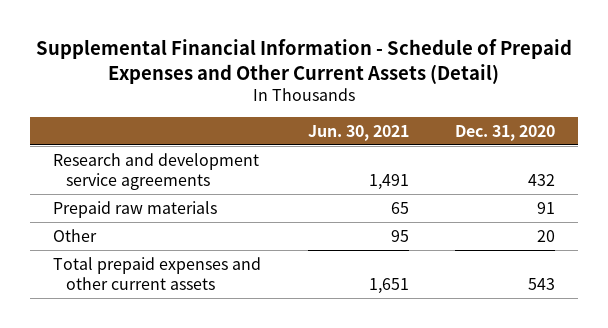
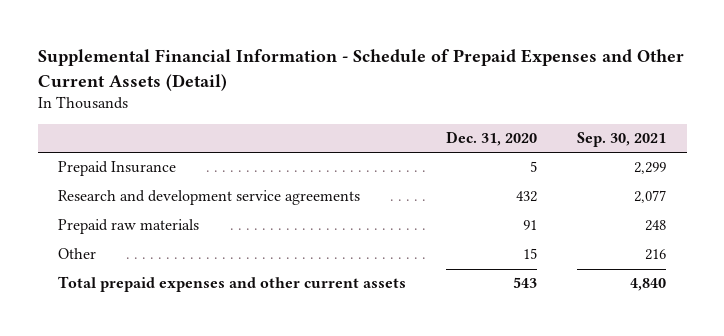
[307,124,409,141] Jun. 30, 2021 -> none
none -> [577,132,667,148] Sep. 30, 2021
none -> [57,161,176,177] Prepaid Insurance
[537,229,556,242] 20 -> [523,248,538,260] 15

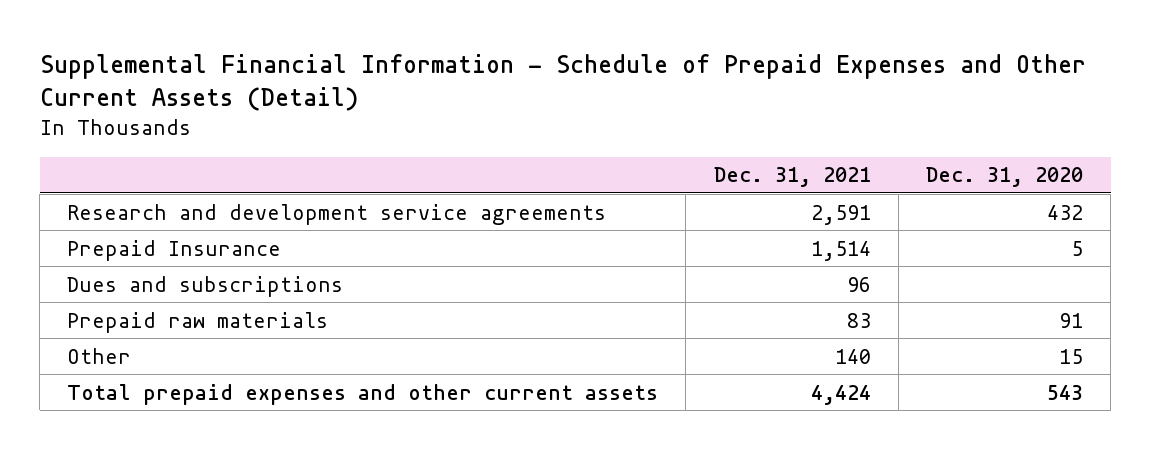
[577,132,667,148] Sep. 30, 2021 -> none
none -> [713,167,871,188] Dec. 31, 2021
[57,161,176,177] Prepaid Insurance -> [67,239,282,261] Prepaid Insurance
none -> [67,275,344,297] Dues and subscriptions

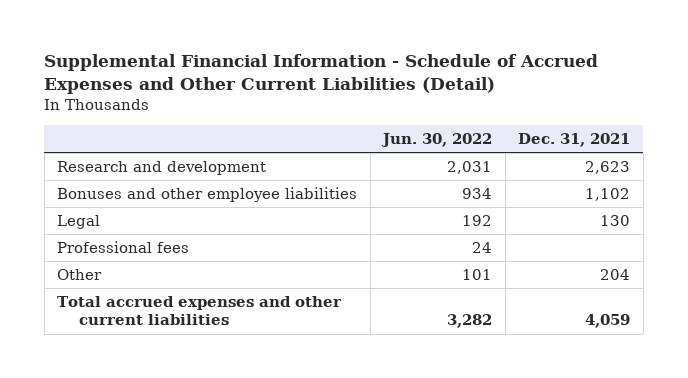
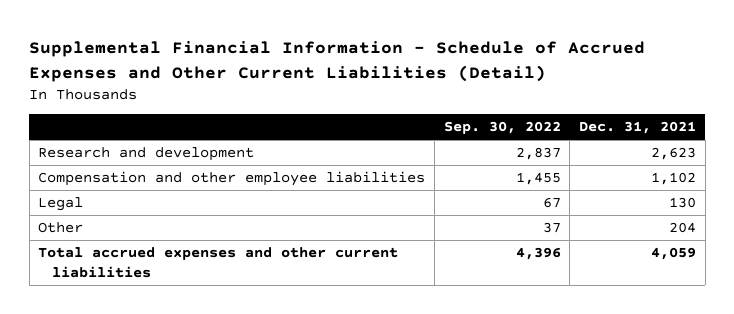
[381,132,493,147] Jun. 30, 2022 -> none
none -> [443,121,561,135] Sep. 30, 2022
[57,186,358,202] Bonuses and other employee liabilities -> [38,170,426,186] Compensation and other employee liabilities
[57,240,190,253] Professional fees -> none

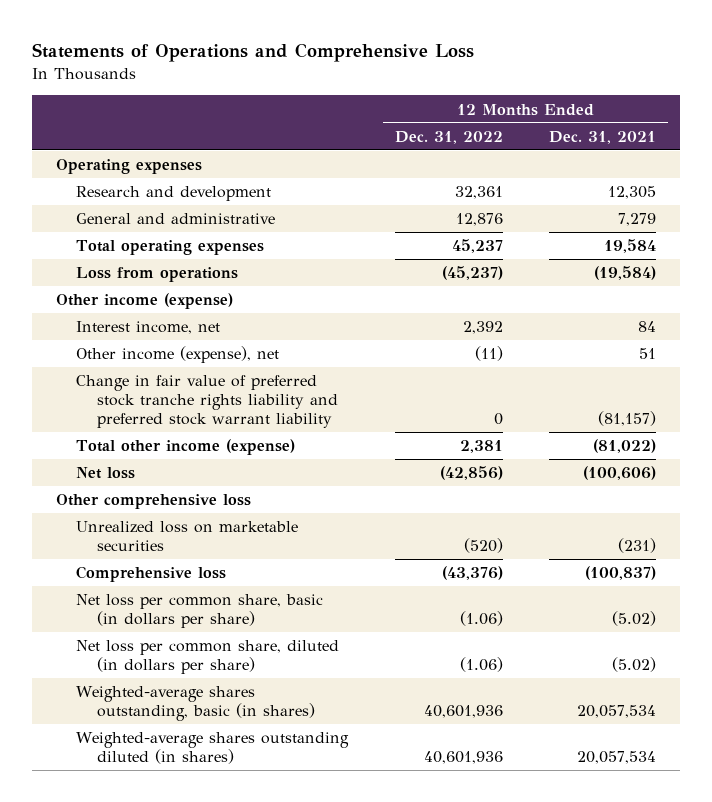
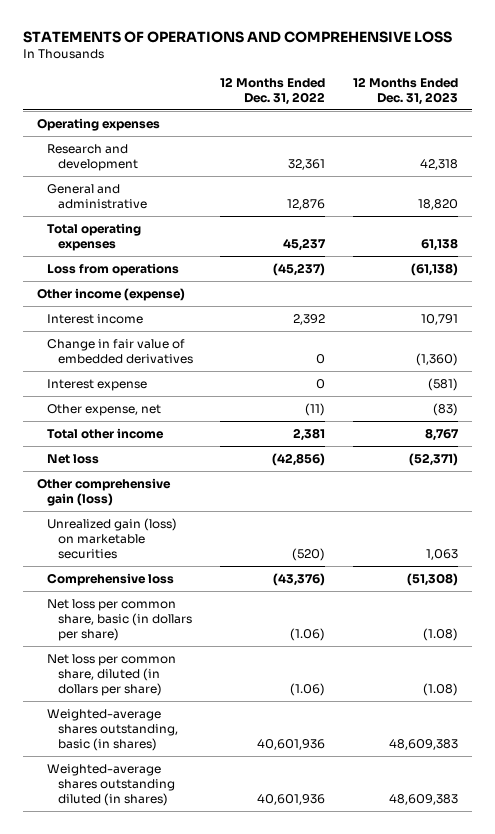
[32,43,475,63] Statements of Operations and Comprehensive Loss -> [23,30,453,43] STATEMENTS OF OPERATIONS AND COMPREHENSIVE LOSS
[549,130,657,144] Dec. 31, 2021 -> none
none -> [353,76,459,105] 12 Months Ended Dec. 31, 2023
[76,375,338,428] Change in fair value of preferred stock tranche rights liability and preferred stock warrant liability -> none
[76,321,221,335] Interest income, net -> [47,313,144,324] Interest income
none -> [47,338,193,364] Change in fair value of embedded derivatives
none -> [47,378,148,391] Interest expense
[76,346,280,364] Other income (expense), net -> [47,403,162,416] Other expense, net
[76,439,296,456] Total other income (expense) -> [47,427,165,439] Total other income
[55,494,251,510] Other comprehensive loss -> [36,477,171,506] Other comprehensive gain (loss)
[76,521,299,551] Unrealized loss on marketable securities -> [47,517,178,560] Unrealized gain (loss) on marketable securities

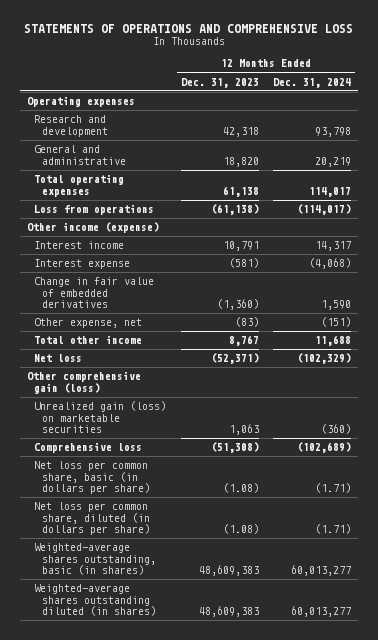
[220,76,326,105] 12 Months Ended Dec. 31, 2022 -> none
none -> [272,77,351,88] Dec. 31, 2024
[47,338,193,364] Change in fair value of embedded derivatives -> [34,277,155,309] Change in fair value of embedded derivatives

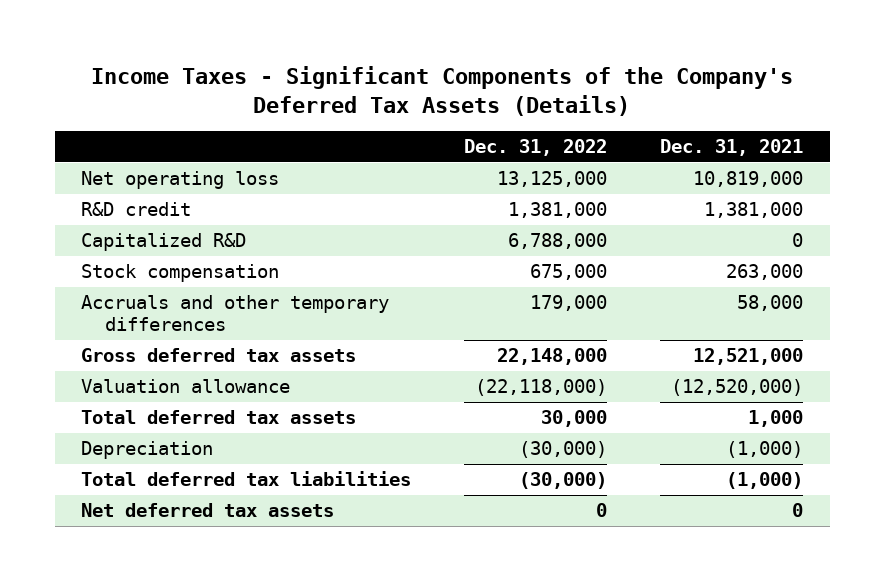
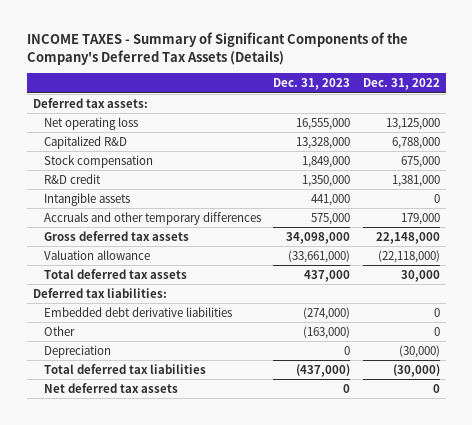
[91,65,794,116] Income Taxes - Significant Components of the Company's Deferred Tax Assets (Details) -> [26,32,408,66] INCOME TAXES - Summary of Significant Components of the Company's Deferred Tax Assets (Details)
[660,139,804,157] Dec. 31, 2021 -> none
none -> [273,78,351,91] Dec. 31, 2023
none -> [32,97,148,108] Deferred tax assets:
[81,202,192,217] R&D credit -> [44,173,102,184] R&D credit
none -> [44,192,131,206] Intangible assets
none -> [32,287,167,298] Deferred tax liabilities:
none -> [44,306,233,317] Embedded debt derivative liabilities
none -> [44,325,76,336] Other

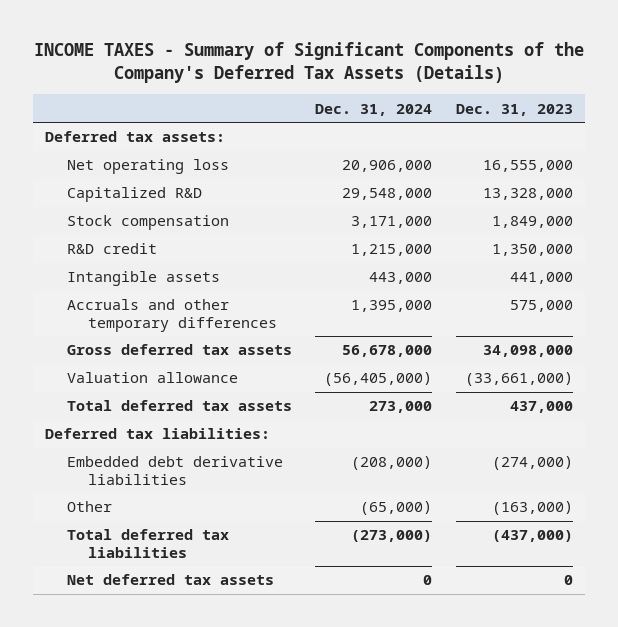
[362,78,440,91] Dec. 31, 2022 -> none
none -> [315,103,433,116] Dec. 31, 2024
[44,344,112,358] Depreciation -> none

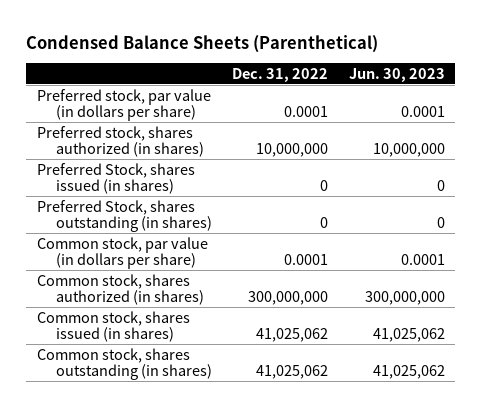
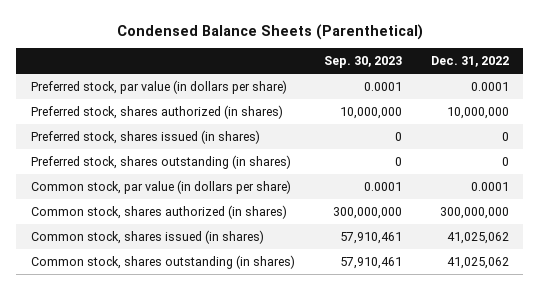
[348,67,445,82] Jun. 30, 2023 -> none
none -> [323,56,402,69] Sep. 30, 2023
[36,162,195,195] Preferred Stock, shares issued (in shares) -> [30,130,260,145] Preferred stock, shares issued (in shares)
[36,199,212,233] Preferred Stock, shares outstanding (in shares) -> [30,155,291,170] Preferred stock, shares outstanding (in shares)

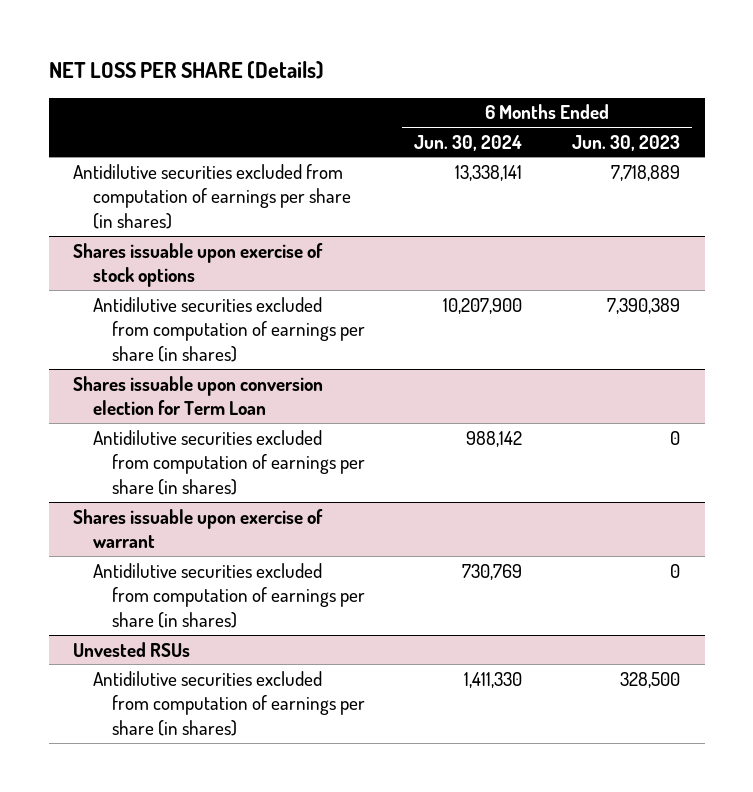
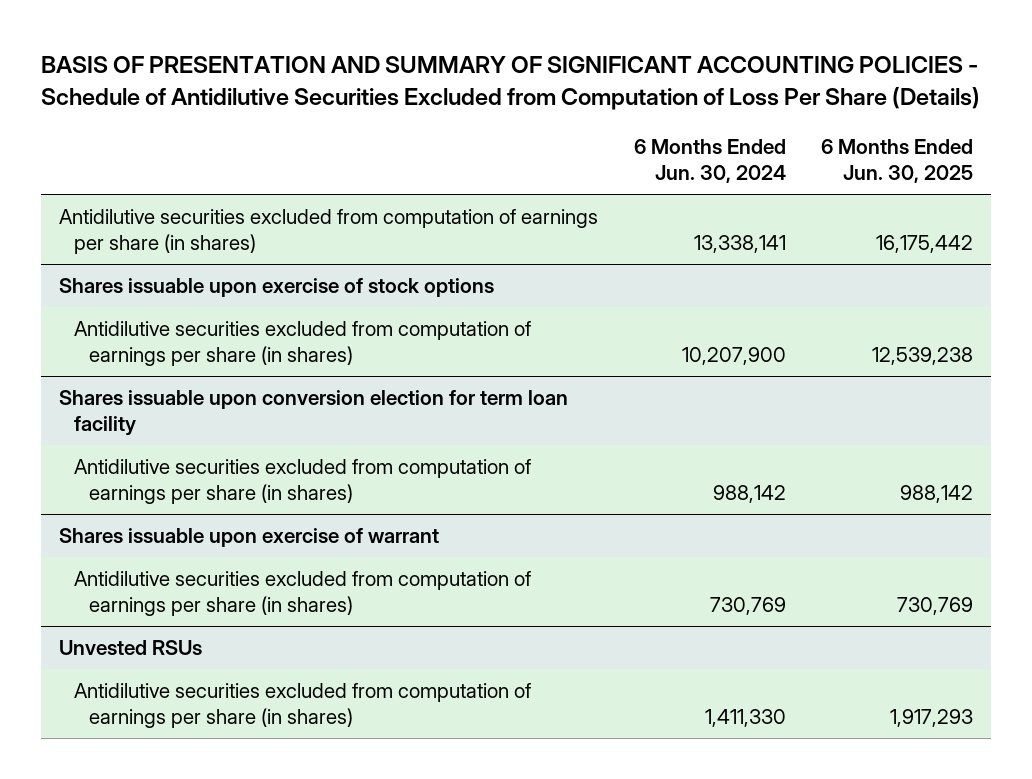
[48,61,324,80] NET LOSS PER SHARE (Details) -> [41,56,981,110] BASIS OF PRESENTATION AND SUMMARY OF SIGNIFICANT ACCOUNTING POLICIES - Schedule of Antidilutive Securities Excluded from Computation of Loss Per Share (Details)
[571,134,680,151] Jun. 30, 2023 -> none
none -> [821,138,974,184] 6 Months Ended Jun. 30, 2025
[73,375,324,416] Shares issuable upon conversion election for Term Loan -> [59,389,569,437] Shares issuable upon conversion election for term loan facility

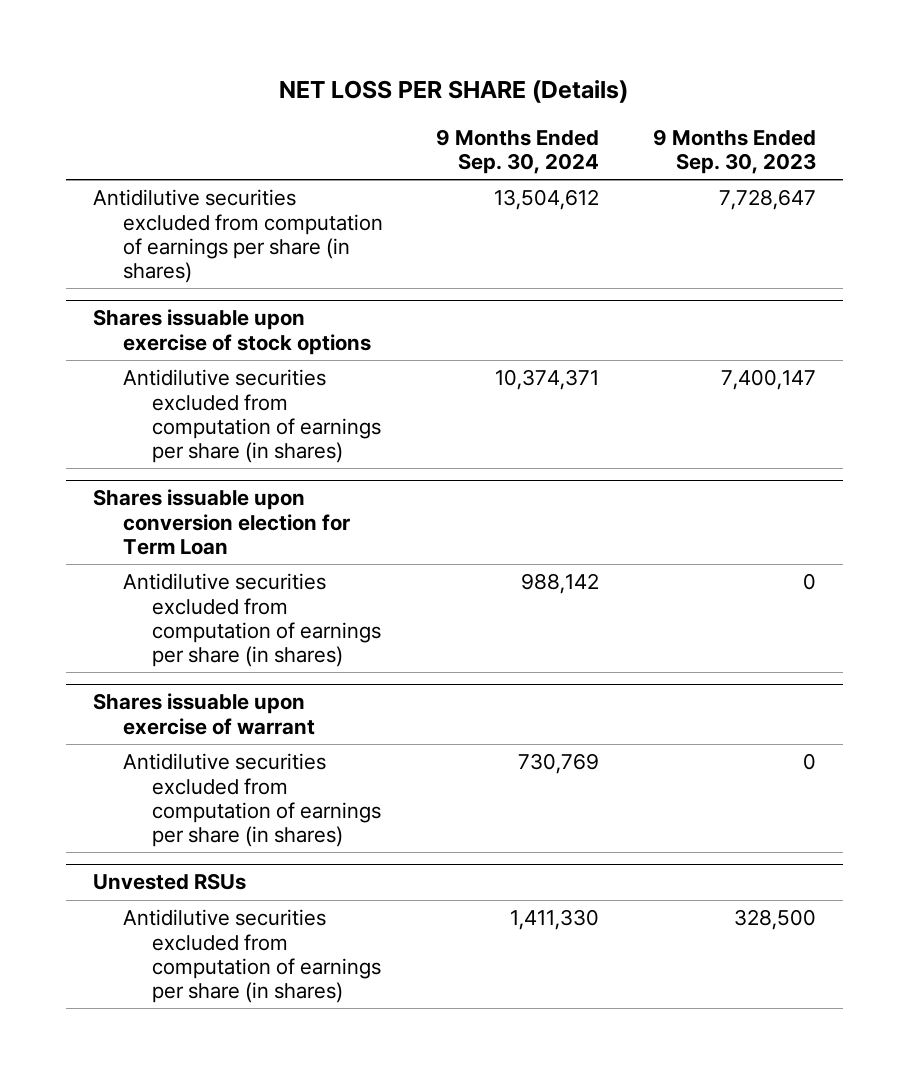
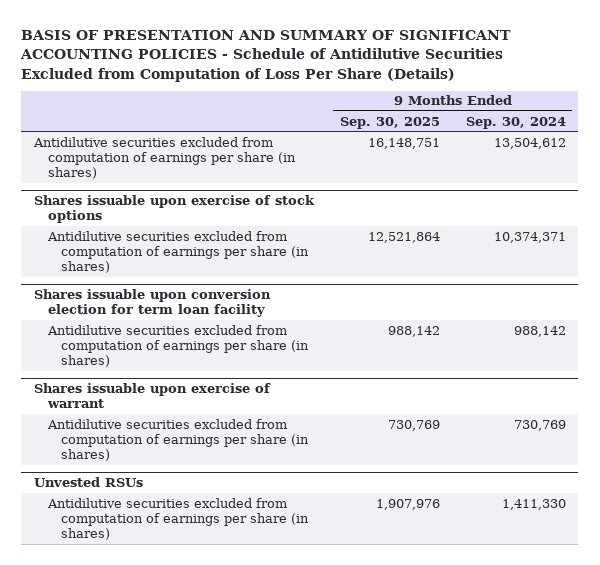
[279,80,629,104] NET LOSS PER SHARE (Details) -> [20,30,512,82] BASIS OF PRESENTATION AND SUMMARY OF SIGNIFICANT ACCOUNTING POLICIES - Schedule of Antidilutive Securities Excluded from Computation of Loss Per Share (Details)
[653,128,817,174] 9 Months Ended Sep. 30, 2023 -> none
none -> [339,116,440,129] Sep. 30, 2025
[92,489,350,555] Shares issuable upon conversion election for Term Loan -> [34,289,272,318] Shares issuable upon conversion election for term loan facility

